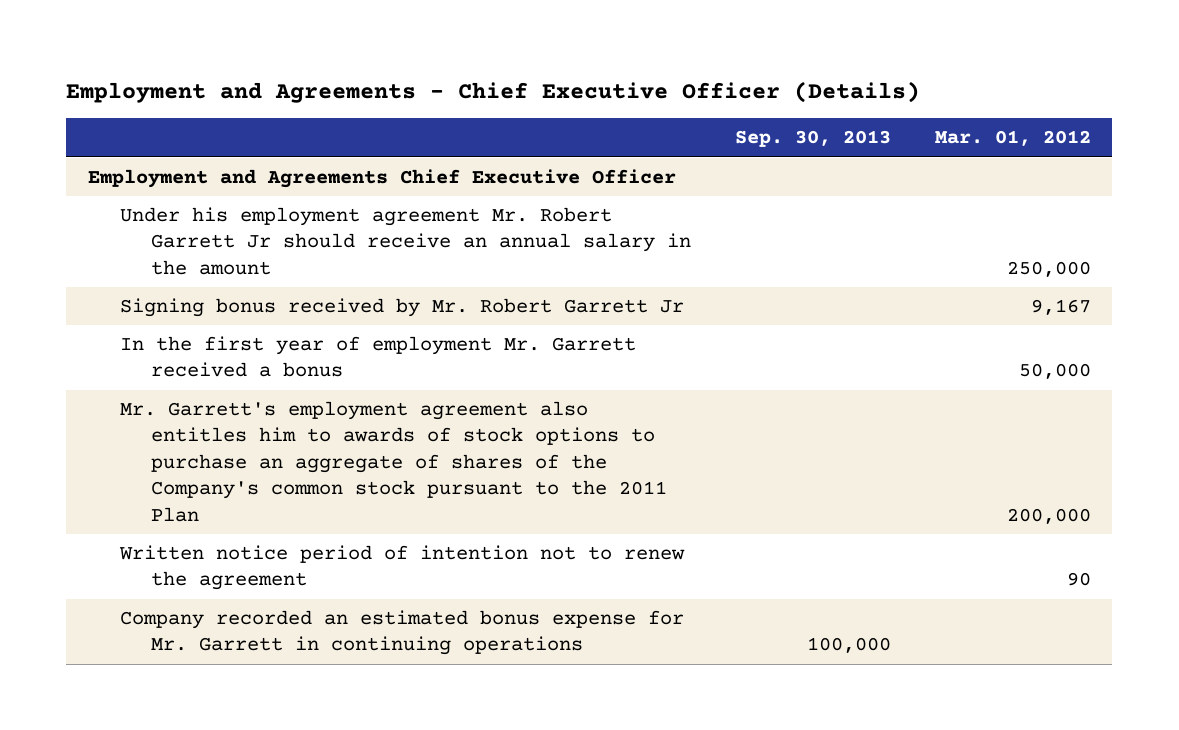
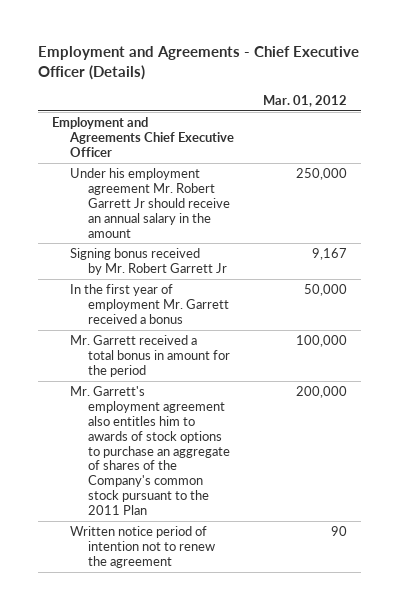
[734,130,891,148] Sep. 30, 2013 -> none
none -> [70,334,231,377] Mr. Garrett received a total bonus in amount for the period
[119,609,684,656] Company recorded an estimated bonus expense for Mr. Garrett in continuing operations -> none

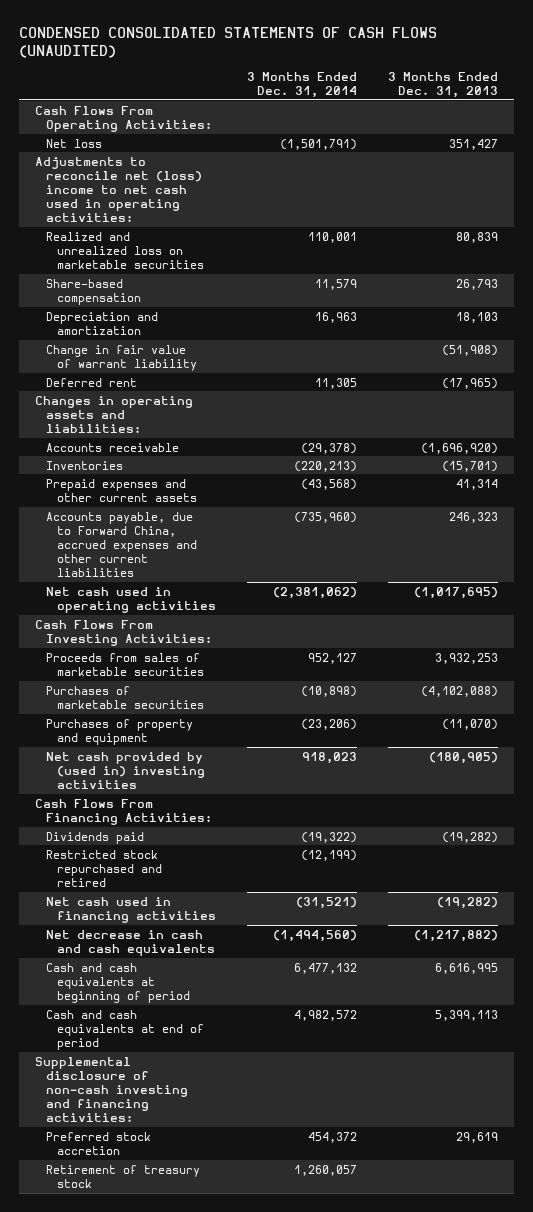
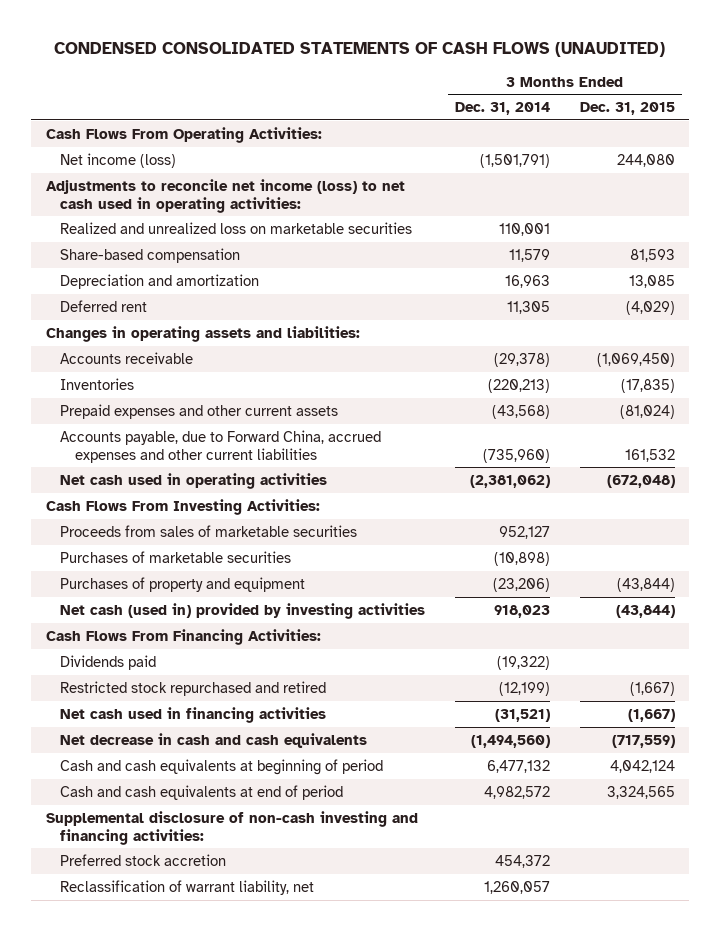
[388,72,499,99] 3 Months Ended Dec. 31, 2013 -> none
none -> [579,102,675,116] Dec. 31, 2015
[46,138,103,148] Net loss -> [60,152,177,168] Net income (loss)
[34,156,203,223] Adjustments to reconcile net (loss) income to net cash used in operating activities: -> [45,178,405,213] Adjustments to reconcile net income (loss) to net cash used in operating activities:
[46,344,198,371] Change in fair value of warrant liability -> none
[46,751,206,789] Net cash provided by (used in) investing activities -> [60,602,426,619] Net cash (used in) provided by investing activities
[46,1164,201,1188] Retirement of treasury stock -> [60,879,315,895] Reclassification of warrant liability, net

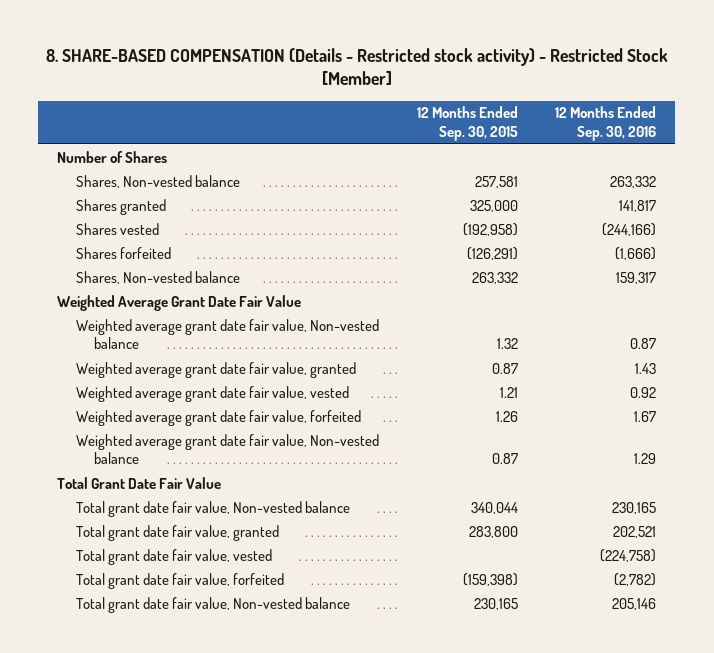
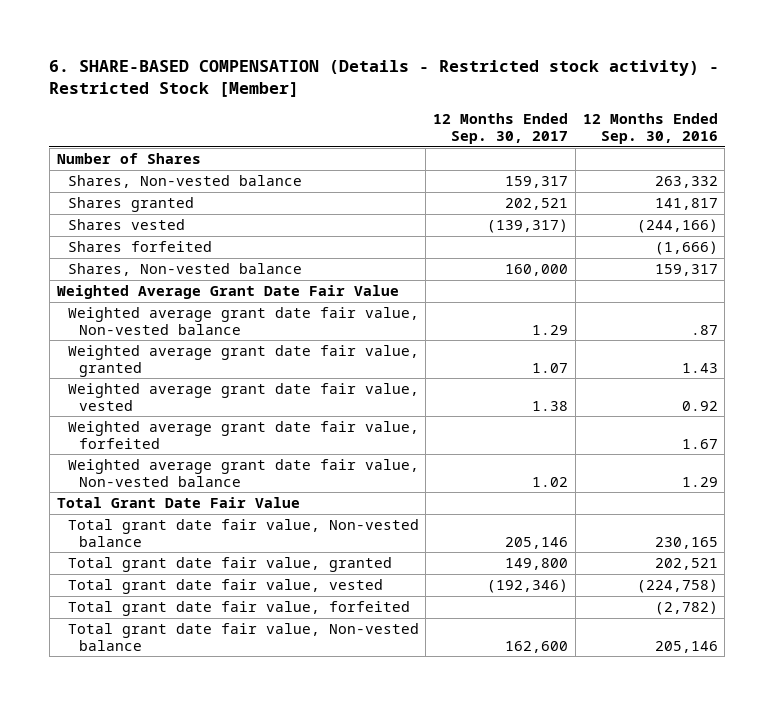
[45,47,668,86] 8. SHARE-BASED COMPENSATION (Details - Restricted stock activity) - Restricted Stock [Member] -> [49,59,720,97] 6. SHARE-BASED COMPENSATION (Details - Restricted stock activity) - Restricted Stock [Member]
[416,106,518,142] 12 Months Ended Sep. 30, 2015 -> none
none -> [433,113,569,144] 12 Months Ended Sep. 30, 2017
[630,338,657,350] 0.87 -> [690,324,718,335] .87

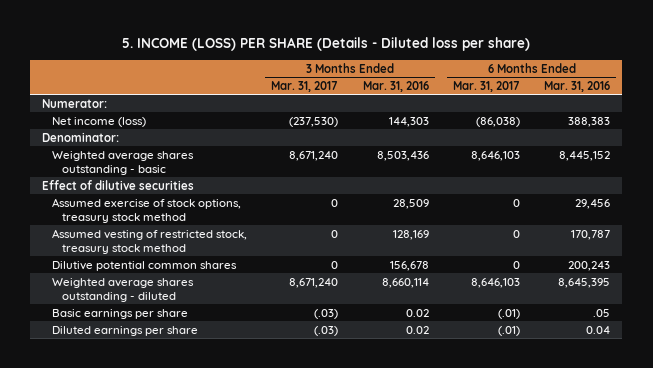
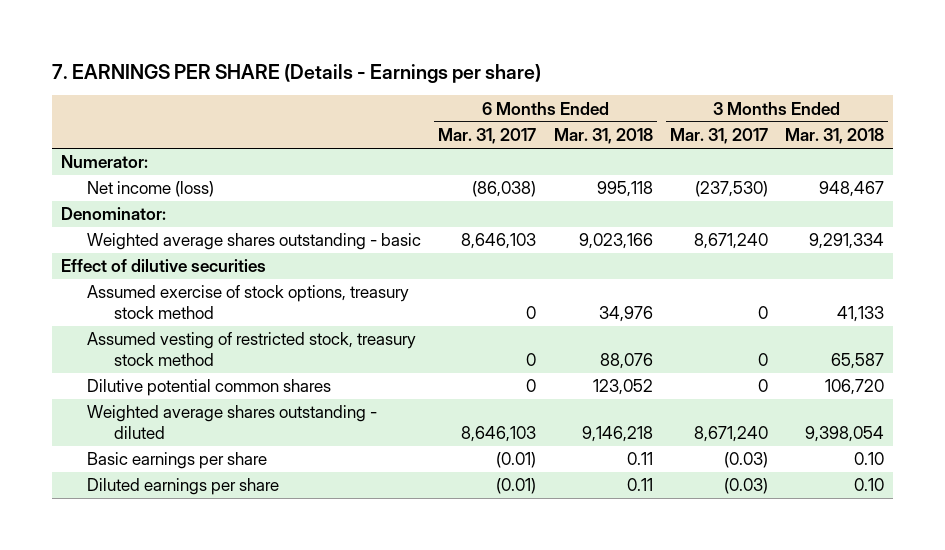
[122,37,531,52] 5. INCOME (LOSS) PER SHARE (Details - Diluted loss per share) -> [52,63,542,83] 7. EARNINGS PER SHARE (Details - Earnings per share)
[362,80,429,92] Mar. 31, 2016 -> none
[544,80,611,92] Mar. 31, 2016 -> none
none -> [553,128,653,145] Mar. 31, 2018
none -> [785,128,885,145] Mar. 31, 2018
[314,308,339,319] (.03) -> [723,452,768,469] (0.03)
[497,308,520,319] (.01) -> [496,452,537,469] (0.01)
[314,325,339,336] (.03) -> [723,478,768,495] (0.03)
[497,325,520,336] (.01) -> [496,478,537,495] (0.01)

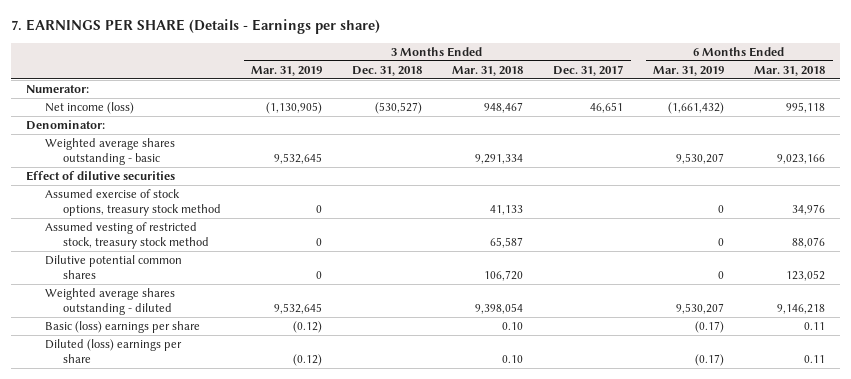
[438,128,537,145] Mar. 31, 2017 -> none
[669,128,768,145] Mar. 31, 2017 -> none
none -> [251,65,323,76] Mar. 31, 2019
none -> [352,65,423,76] Dec. 31, 2018
none -> [553,64,624,76] Dec. 31, 2017
none -> [653,65,725,76] Mar. 31, 2019
[87,452,268,470] Basic earnings per share -> [44,321,200,334] Basic (loss) earnings per share
[87,478,280,496] Diluted earnings per share -> [44,339,182,363] Diluted (loss) earnings per share

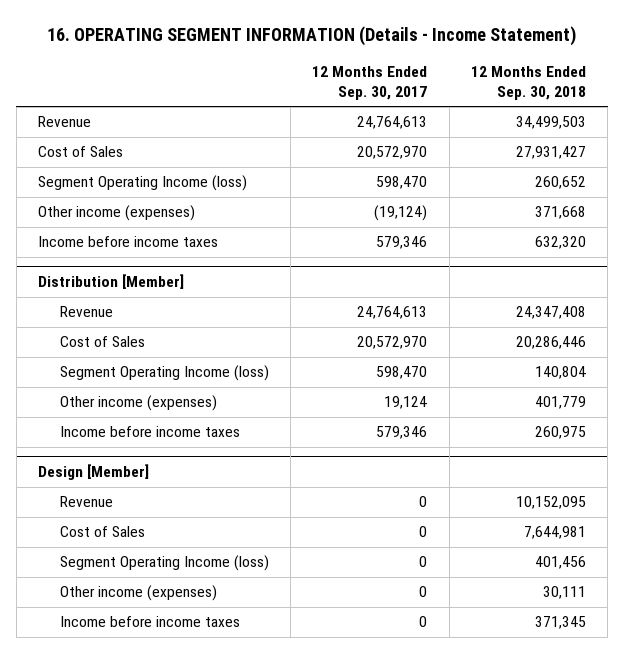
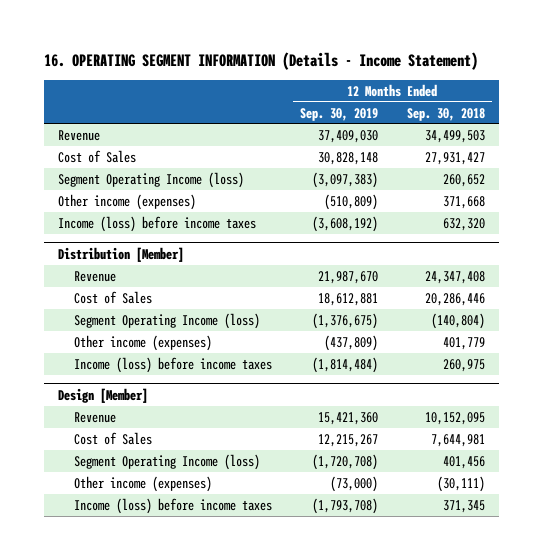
[312,65,428,100] 12 Months Ended Sep. 30, 2017 -> none
none -> [300,107,379,121] Sep. 30, 2019
[38,236,219,248] Income before income taxes -> [57,215,256,232] Income (loss) before income taxes
[534,366,586,380] 140,804 -> [430,312,485,329] (140,804)
[60,426,241,438] Income before income taxes -> [73,356,272,373] Income (loss) before income taxes
[542,586,586,600] 30,111 -> [436,475,485,492] (30,111)
[60,616,241,628] Income before income taxes -> [73,497,272,514] Income (loss) before income taxes

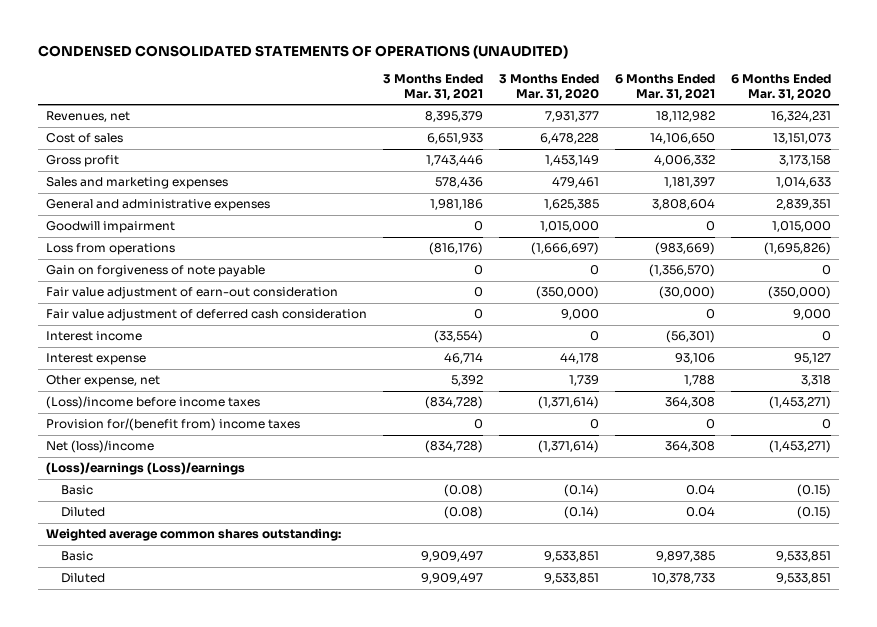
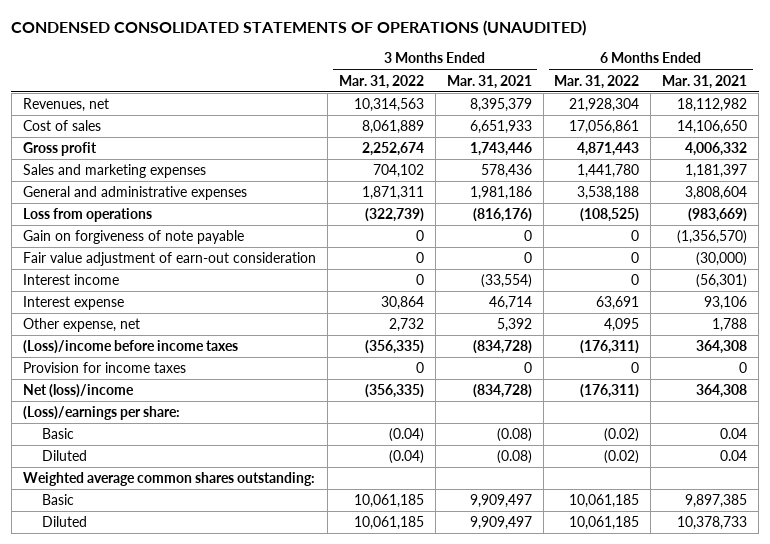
[499,74,600,101] 3 Months Ended Mar. 31, 2020 -> none
[731,74,832,101] 6 Months Ended Mar. 31, 2020 -> none
none -> [338,74,424,89] Mar. 31, 2022
none -> [554,74,640,89] Mar. 31, 2022
[45,221,175,234] Goodwill impairment -> none
[45,309,367,322] Fair value adjustment of deferred cash consideration -> none
[45,418,300,432] Provision for/(benefit from) income taxes -> [22,362,186,374] Provision for income taxes
[45,462,245,476] (Loss)/earnings (Loss)/earnings -> [22,406,180,421] (Loss)/earnings per share:

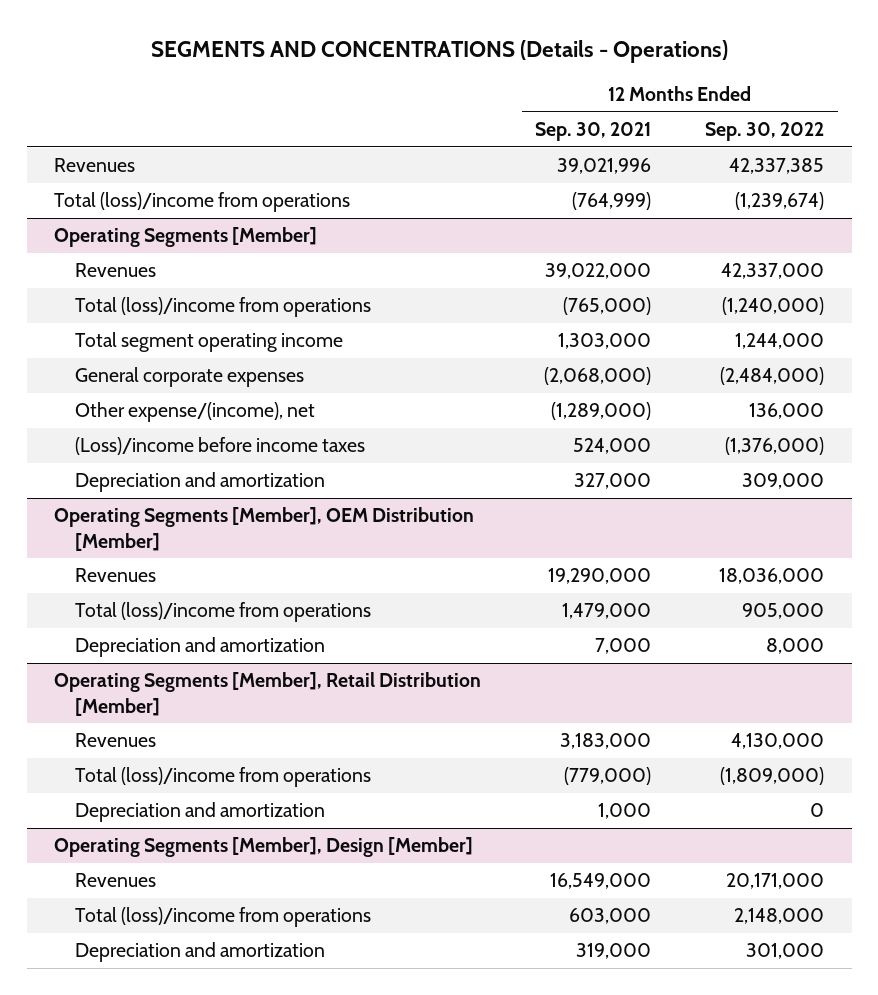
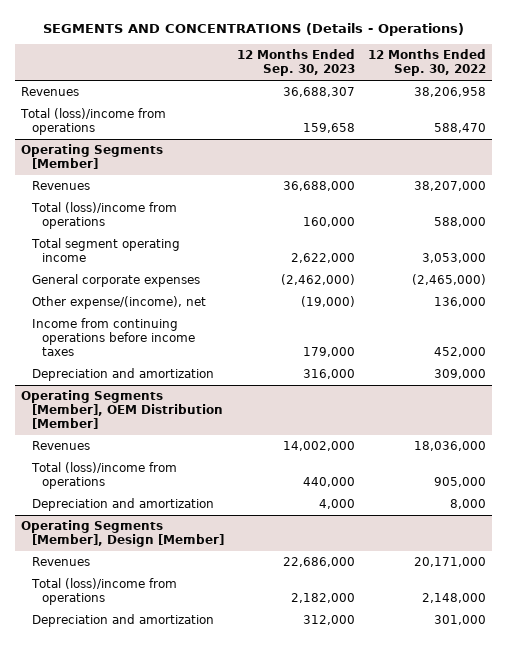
[535,122,652,142] Sep. 30, 2021 -> none
none -> [236,49,355,77] 12 Months Ended Sep. 30, 2023
[729,158,825,175] 42,337,385 -> [413,87,486,98] 38,206,958
[735,192,825,211] (1,239,674) -> [433,123,486,134] 588,470
[721,263,825,280] 42,337,000 -> [413,181,486,192] 38,207,000
[722,297,825,316] (1,240,000) -> [433,217,486,228] 588,000
[735,333,825,350] 1,244,000 -> [421,253,486,264] 3,053,000
[720,367,825,386] (2,484,000) -> [411,274,486,286] (2,465,000)
[75,437,366,456] (Loss)/income before income taxes -> none
none -> [31,318,196,357] Income from continuing operations before income taxes
[53,672,481,716] Operating Segments [Member], Retail Distribution [Member] -> none
[75,733,157,748] Revenues -> none
[75,767,372,788] Total (loss)/income from operations -> none
[75,802,326,823] Depreciation and amortization -> none

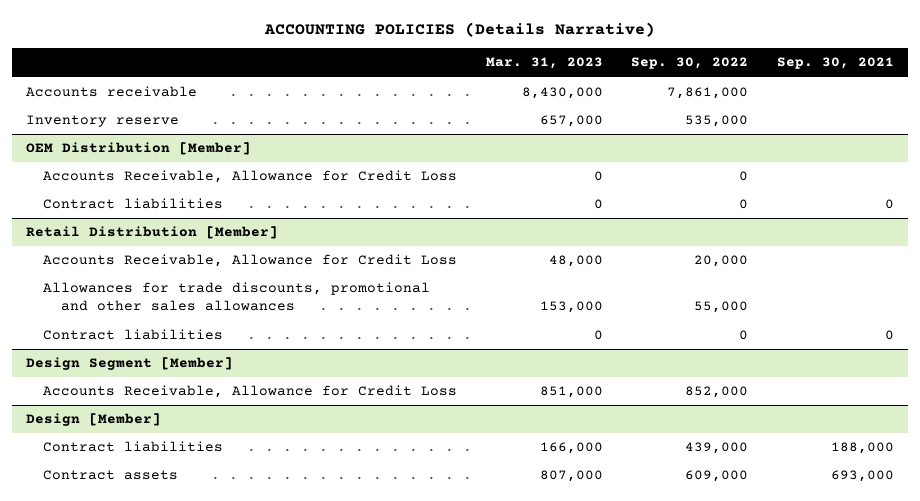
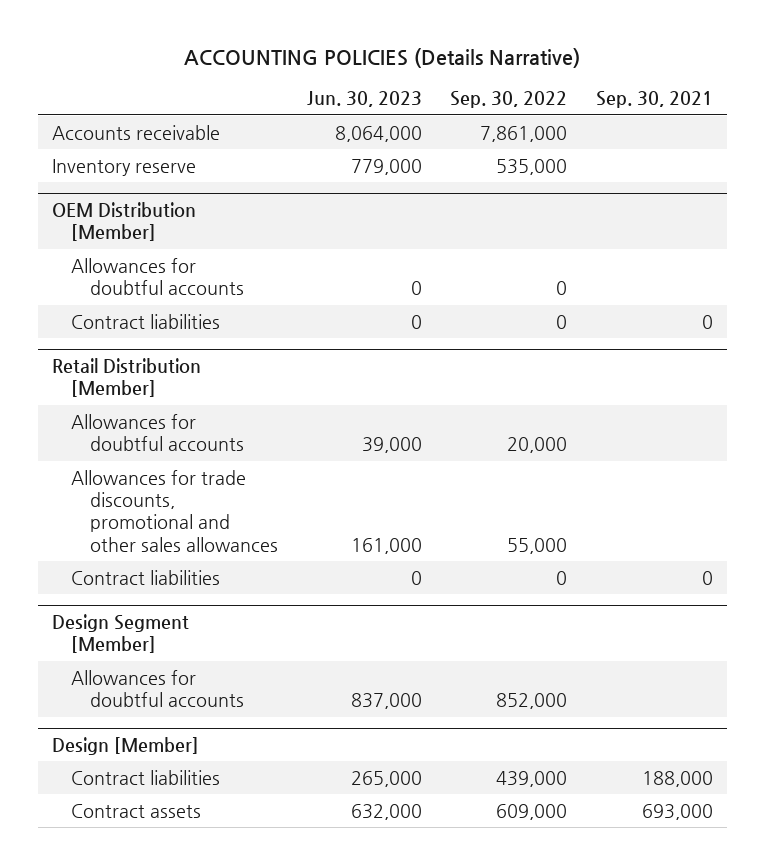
[485,57,603,70] Mar. 31, 2023 -> none
none -> [306,91,422,108] Jun. 30, 2023
[43,170,458,184] Accounts Receivable, Allowance for Credit Loss -> [71,257,245,296] Allowances for doubtful accounts
[43,254,458,268] Accounts Receivable, Allowance for Credit Loss -> [71,413,245,452] Allowances for doubtful accounts
[43,385,458,399] Accounts Receivable, Allowance for Credit Loss -> [71,669,245,708] Allowances for doubtful accounts

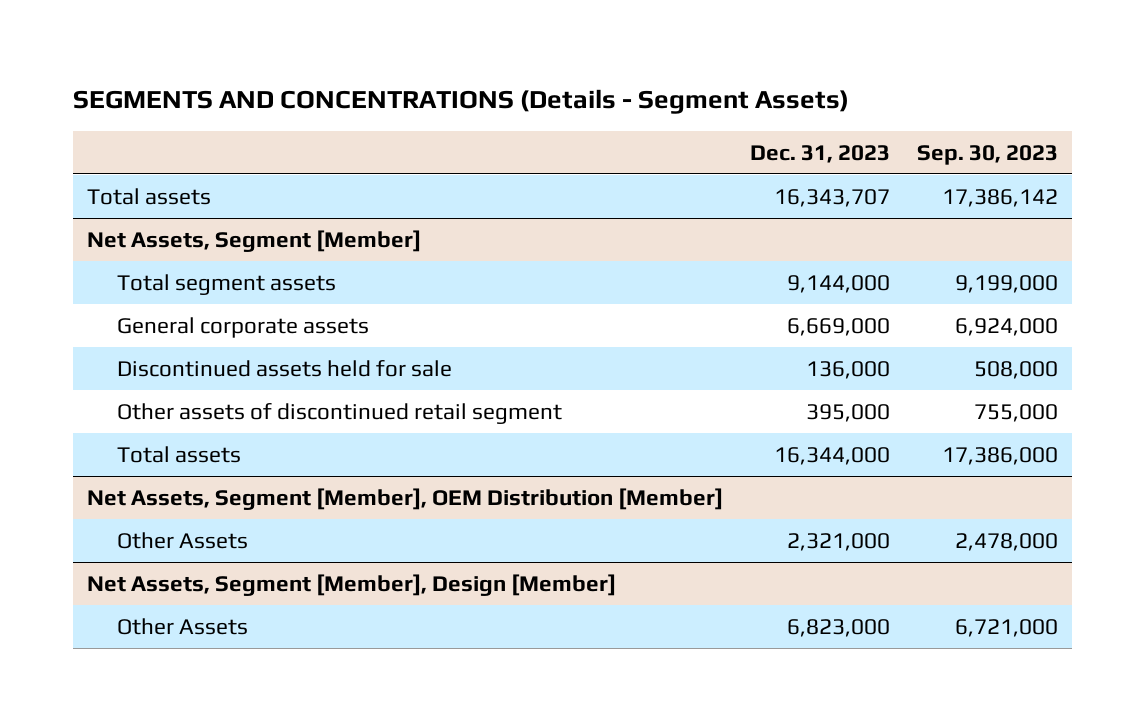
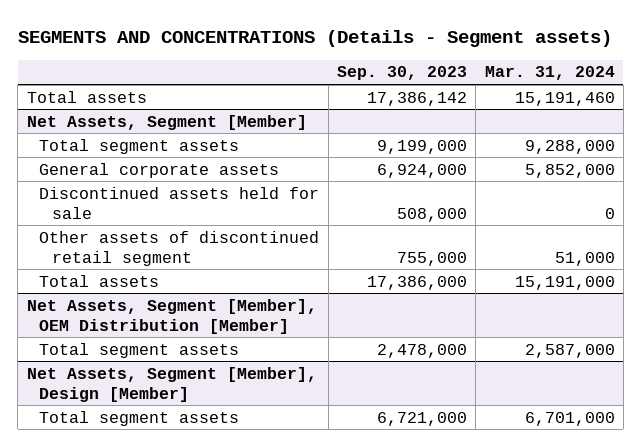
[73,89,850,115] SEGMENTS AND CONCENTRATIONS (Details - Segment Assets) -> [17,30,612,48] SEGMENTS AND CONCENTRATIONS (Details - Segment assets)
[749,144,890,163] Dec. 31, 2023 -> none
none -> [484,66,615,81] Mar. 31, 2024
[116,531,248,549] Other Assets -> [39,342,240,358] Total segment assets
[116,617,248,635] Other Assets -> [39,410,240,426] Total segment assets

